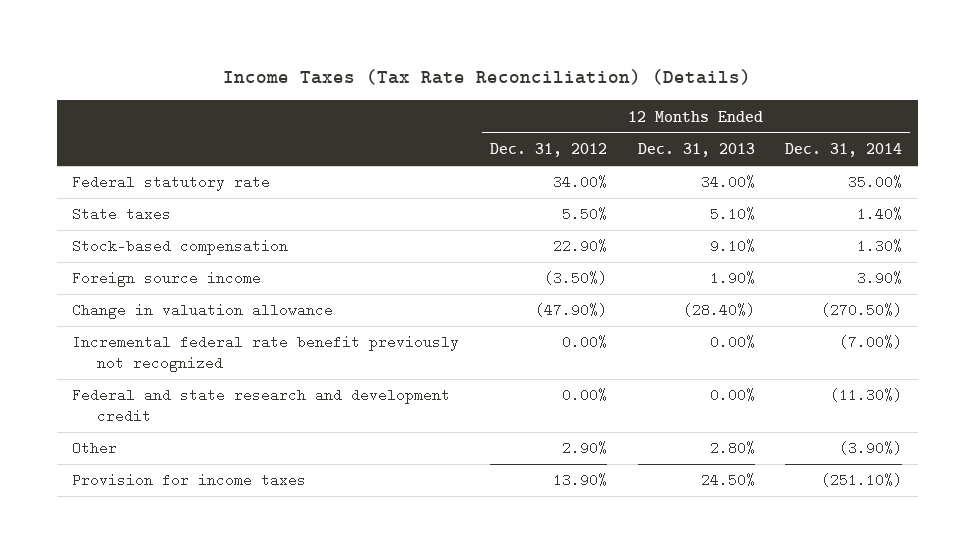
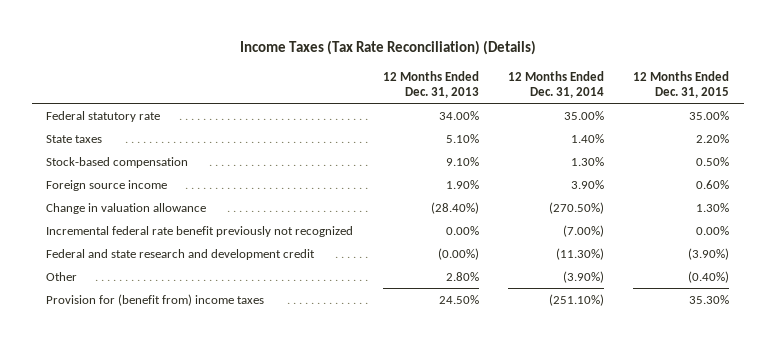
[489,143,607,158] Dec. 31, 2012 -> none
none -> [633,70,730,99] 12 Months Ended Dec. 31, 2015
[709,388,755,403] 0.00% -> [437,247,479,260] (0.00%)
[72,473,307,488] Provision for income taxes -> [46,293,265,306] Provision for (benefit from) income taxes

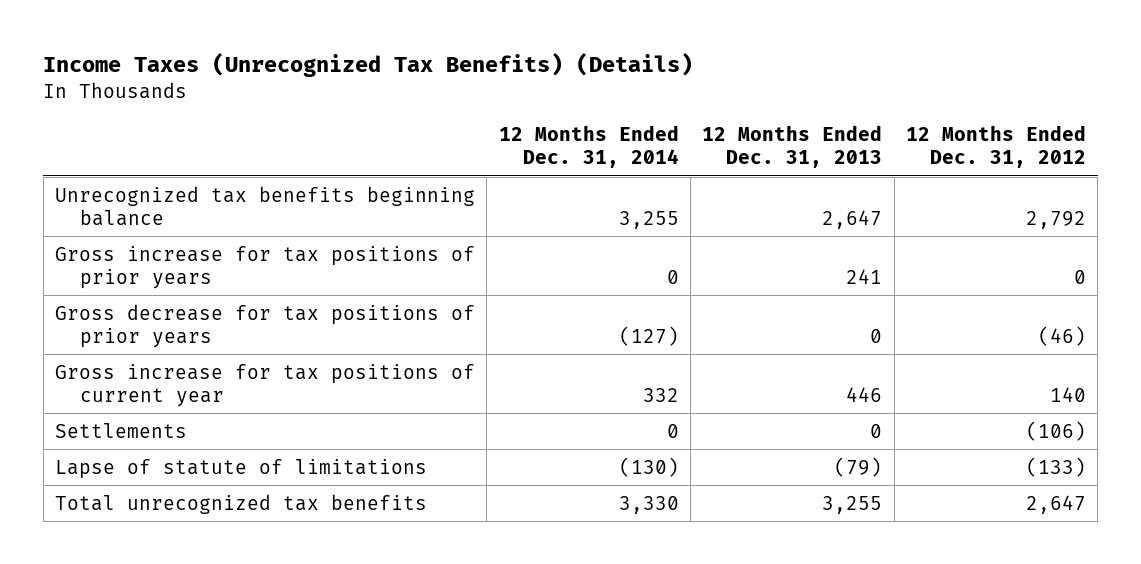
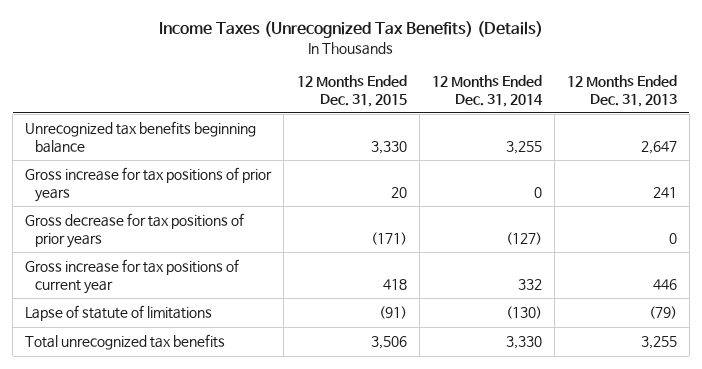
[905,125,1086,169] 12 Months Ended Dec. 31, 2012 -> none
none -> [296,74,407,107] 12 Months Ended Dec. 31, 2015
[55,422,188,438] Settlements -> none

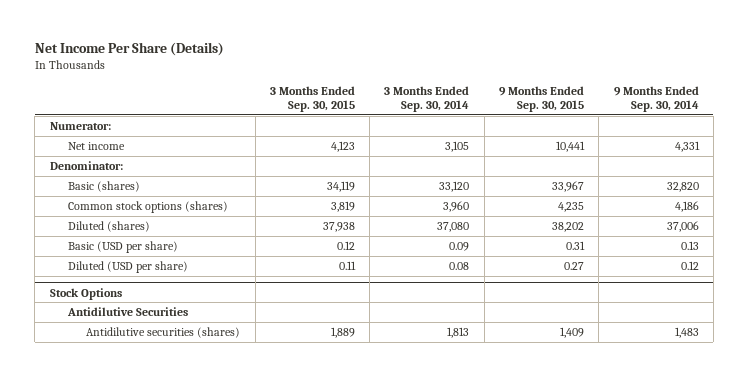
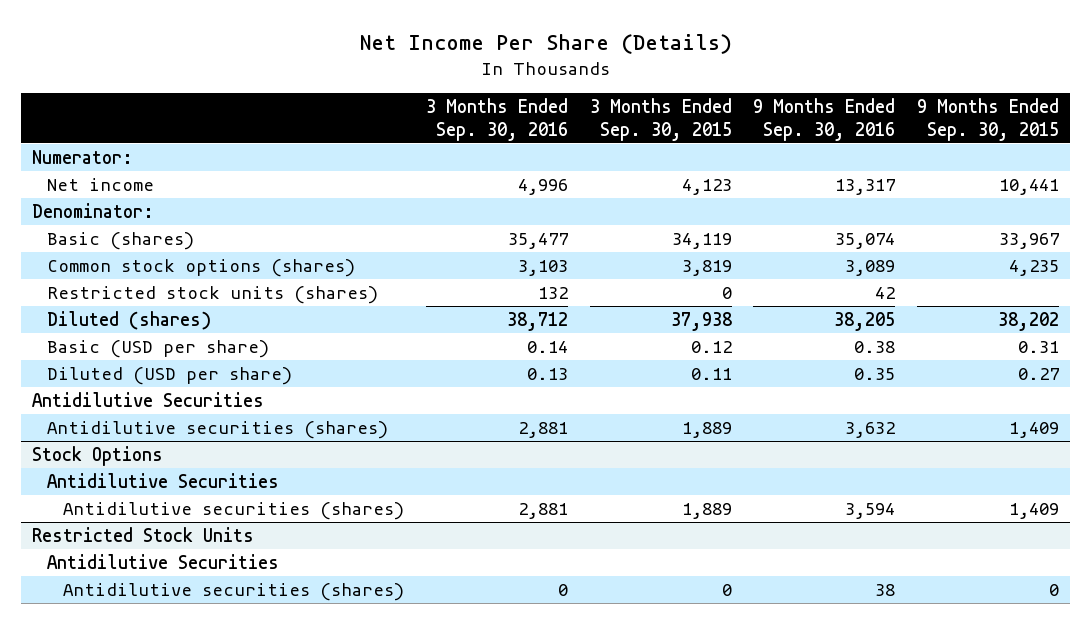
[384,86,470,112] 3 Months Ended Sep. 30, 2014 -> none
[613,86,699,112] 9 Months Ended Sep. 30, 2014 -> none
none -> [425,98,568,141] 3 Months Ended Sep. 30, 2016
none -> [753,98,896,141] 9 Months Ended Sep. 30, 2016
none -> [47,286,379,305] Restricted stock units (shares)
none -> [32,392,265,408] Antidilutive Securities
none -> [47,421,389,440] Antidilutive securities (shares)
none -> [32,527,255,543] Restricted Stock Units
none -> [47,554,280,570] Antidilutive Securities
none -> [62,583,404,602] Antidilutive securities (shares)

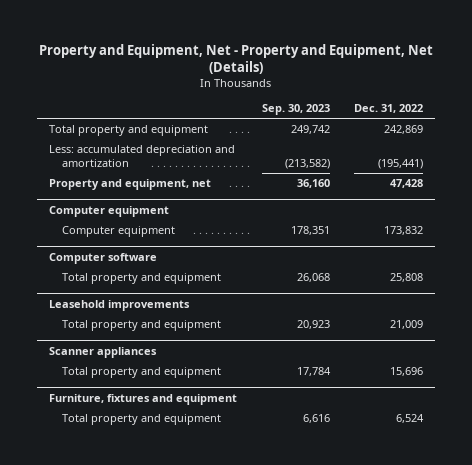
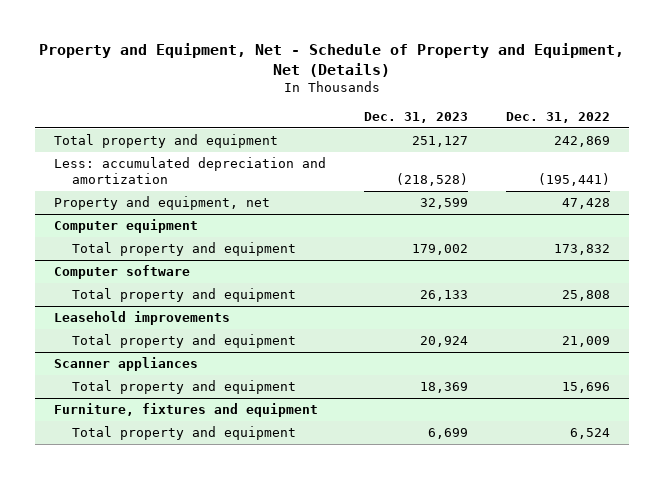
[39,43,434,74] Property and Equipment, Net - Property and Equipment, Net (Details) -> [38,43,624,77] Property and Equipment, Net - Schedule of Property and Equipment, Net (Details)
[261,104,330,116] Sep. 30, 2023 -> none
none -> [363,111,468,123] Dec. 31, 2023
[62,226,176,238] Computer equipment -> [71,242,296,257] Total property and equipment

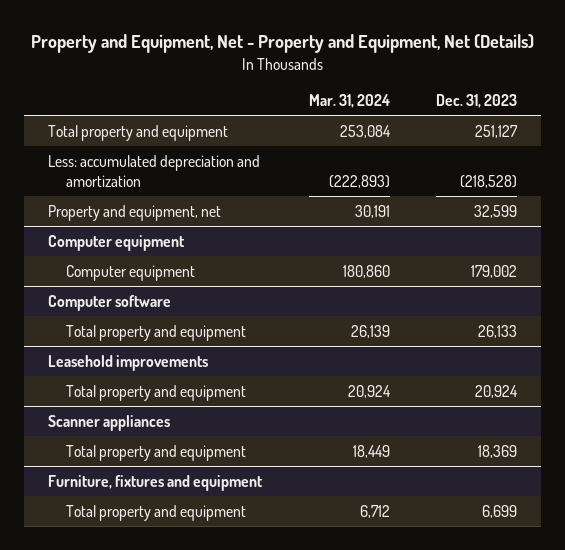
[38,43,624,77] Property and Equipment, Net - Schedule of Property and Equipment, Net (Details) -> [30,34,534,54] Property and Equipment, Net - Property and Equipment, Net (Details)
[505,111,610,123] Dec. 31, 2022 -> none
none -> [308,94,390,109] Mar. 31, 2024
[71,242,296,257] Total property and equipment -> [66,264,196,281] Computer equipment

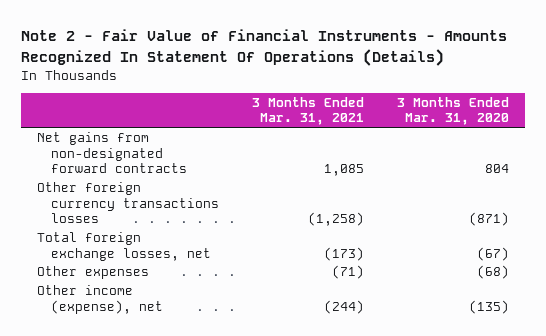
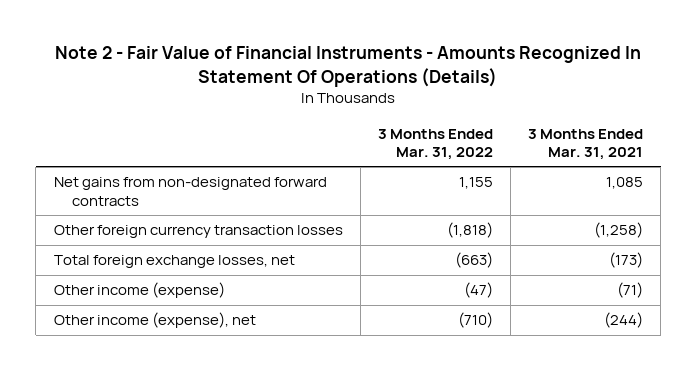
[396,96,509,126] 3 Months Ended Mar. 31, 2020 -> none
none -> [377,128,493,160] 3 Months Ended Mar. 31, 2022
[37,182,220,224] Other foreign currency transactions losses -> [53,225,343,239] Other foreign currency transaction losses
[37,266,150,280] Other expenses -> [53,282,225,299] Other income (expense)

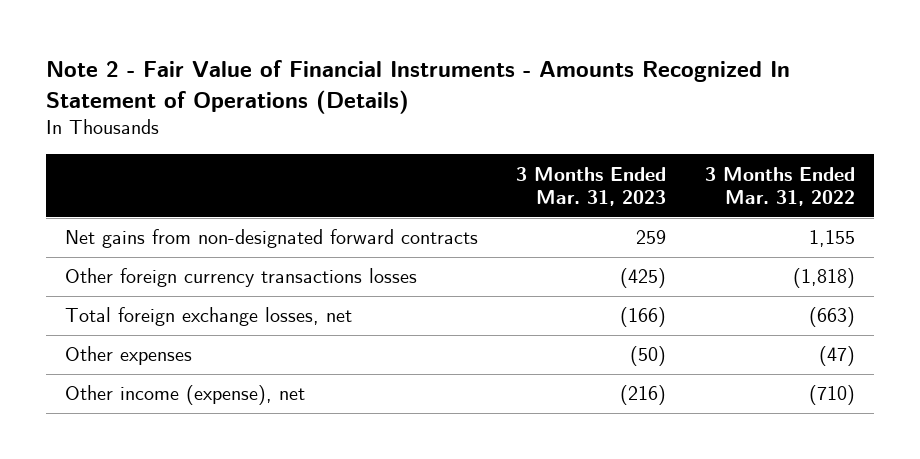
[55,46,642,87] Note 2 - Fair Value of Financial Instruments - Amounts Recognized In Statement Of Operations (Details) -> [45,59,790,114] Note 2 - Fair Value of Financial Instruments - Amounts Recognized In Statement of Operations (Details)
[528,128,644,160] 3 Months Ended Mar. 31, 2021 -> none
none -> [516,166,667,207] 3 Months Ended Mar. 31, 2023
[53,225,343,239] Other foreign currency transaction losses -> [65,268,418,288] Other foreign currency transactions losses
[53,282,225,299] Other income (expense) -> [65,346,193,366] Other expenses

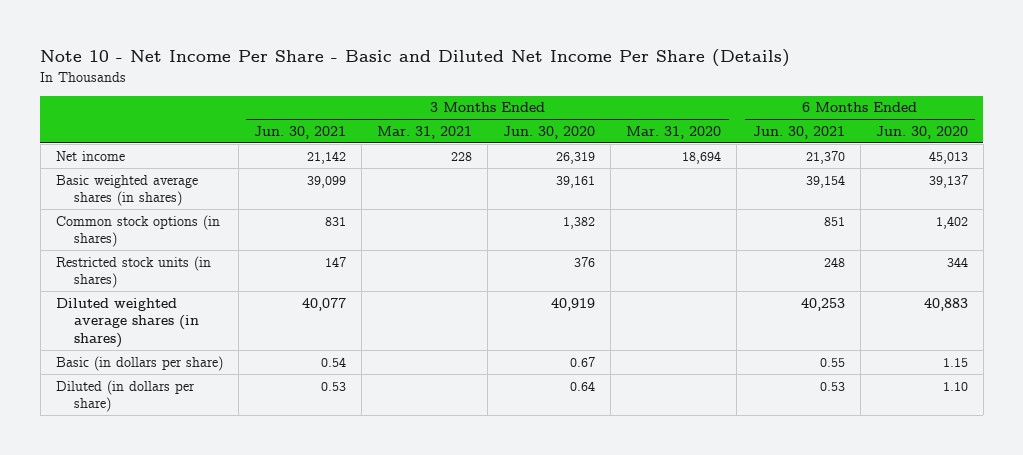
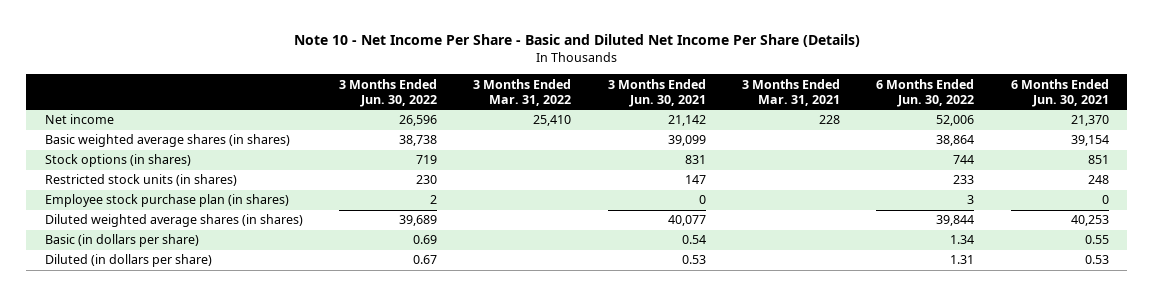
[503,125,596,139] Jun. 30, 2020 -> none
[626,125,722,139] Mar. 31, 2020 -> none
[875,125,968,139] Jun. 30, 2020 -> none
none -> [338,78,437,108] 3 Months Ended Jun. 30, 2022
none -> [473,78,572,107] 3 Months Ended Mar. 31, 2022
none -> [876,78,975,108] 6 Months Ended Jun. 30, 2022
[55,214,220,248] Common stock options (in shares) -> [44,154,191,168] Stock options (in shares)
none -> [44,194,289,208] Employee stock purchase plan (in shares)

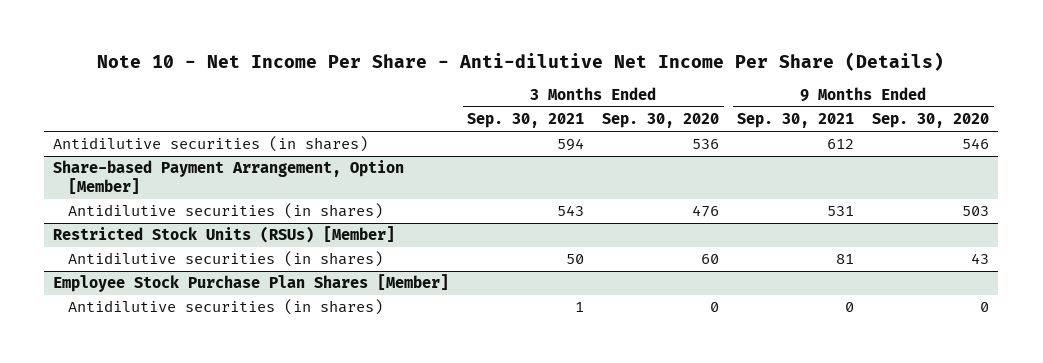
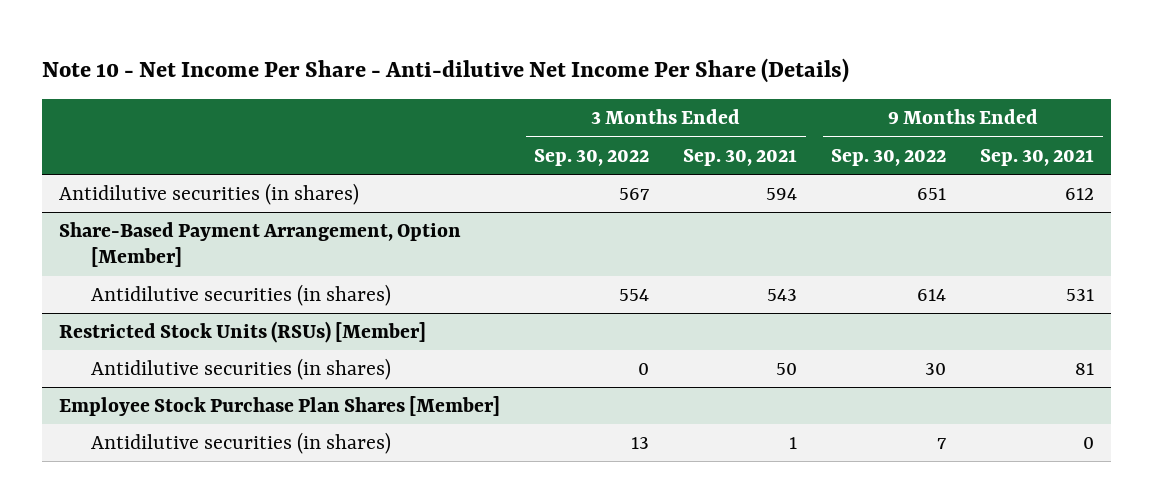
[602,113,720,129] Sep. 30, 2020 -> none
[872,113,990,129] Sep. 30, 2020 -> none
none -> [534,148,650,166] Sep. 30, 2022
none -> [831,148,947,166] Sep. 30, 2022
[53,160,405,195] Share-based Payment Arrangement, Option [Member] -> [59,222,462,268] Share-Based Payment Arrangement, Option [Member]

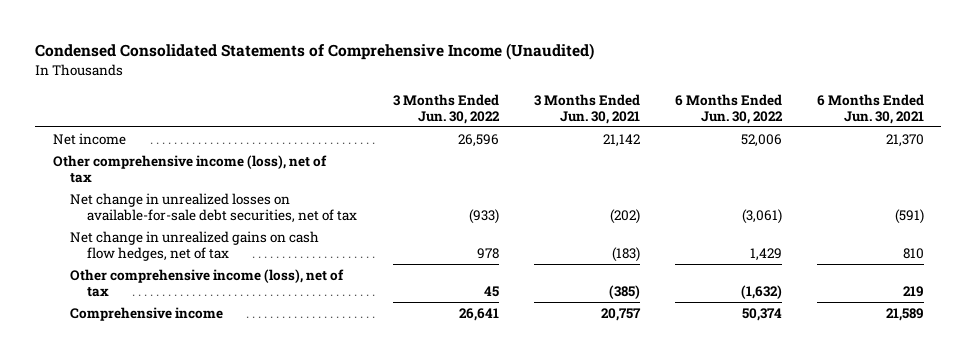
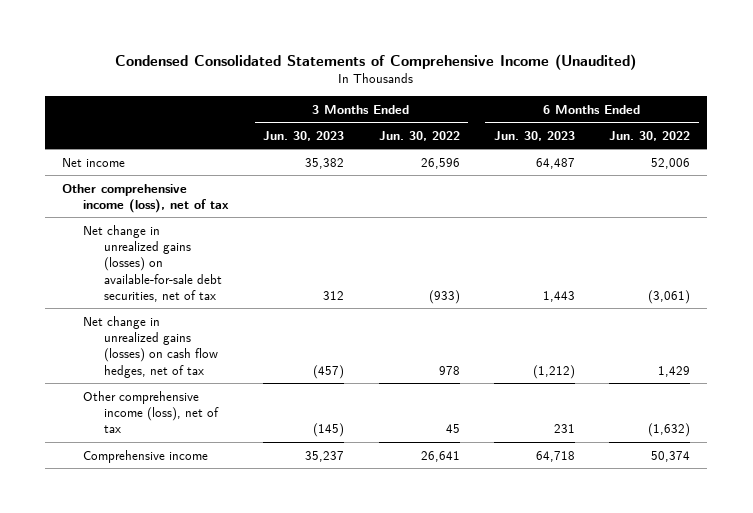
[533,93,640,124] 3 Months Ended Jun. 30, 2021 -> none
[816,93,924,124] 6 Months Ended Jun. 30, 2021 -> none
none -> [263,130,345,141] Jun. 30, 2023
none -> [493,130,575,141] Jun. 30, 2023
[70,192,358,224] Net change in unrealized losses on available-for-sale debt securities, net of tax -> [83,224,222,303] Net change in unrealized gains (losses) on available-for-sale debt securities, net of tax
[70,230,320,262] Net change in unrealized gains on cash flow hedges, net of tax -> [83,315,218,378] Net change in unrealized gains (losses) on cash flow hedges, net of tax

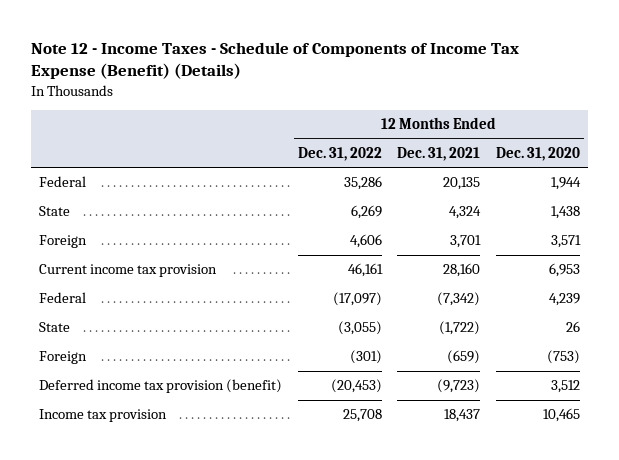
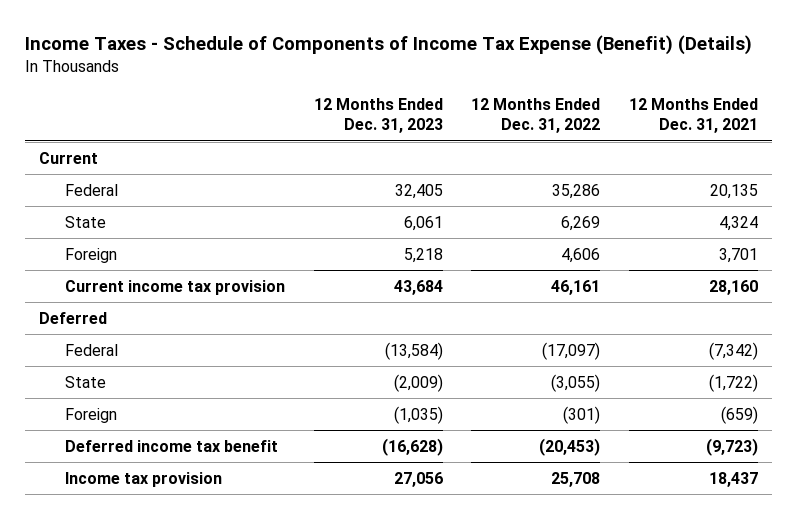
[31,41,520,80] Note 12 - Income Taxes - Schedule of Components of Income Tax Expense (Benefit) (Details) -> [25,35,753,56] Income Taxes - Schedule of Components of Income Tax Expense (Benefit) (Details)
[496,146,581,161] Dec. 31, 2020 -> none
none -> [313,98,443,134] 12 Months Ended Dec. 31, 2023
none -> [39,151,99,164] Current
none -> [39,311,108,324] Deferred
[39,379,283,394] Deferred income tax provision (benefit) -> [65,439,279,452] Deferred income tax benefit

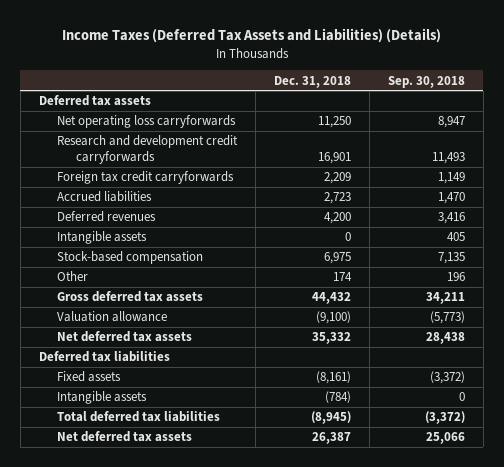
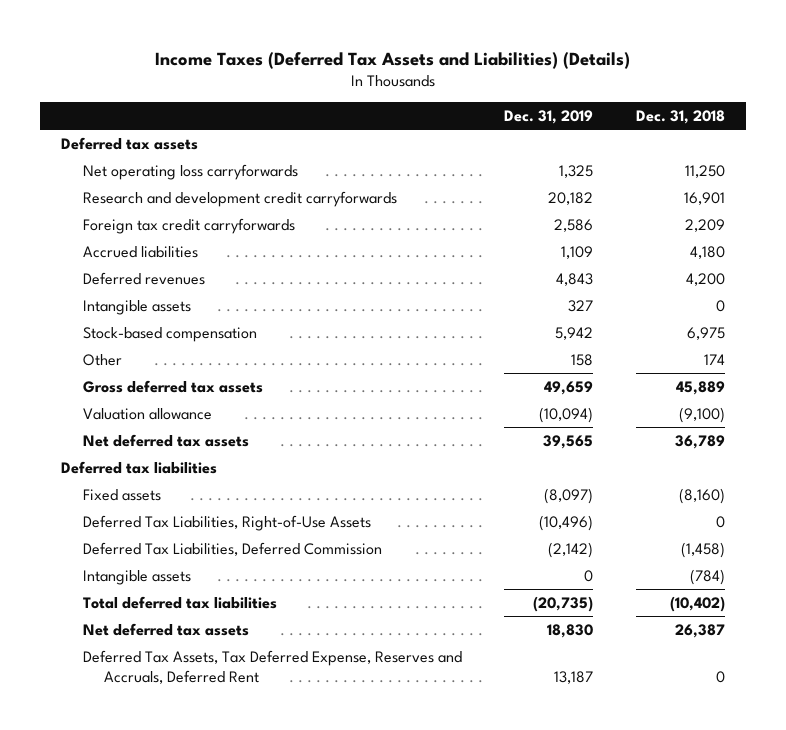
[387,75,465,88] Sep. 30, 2018 -> none
none -> [504,109,594,124] Dec. 31, 2019
[324,192,352,205] 2,723 -> [690,245,726,259] 4,180
[312,292,352,305] 44,432 -> [676,380,726,395] 45,889
[312,332,352,345] 35,332 -> [675,434,726,449] 36,789
[316,371,352,385] (8,161) -> [679,487,726,504] (8,160)
none -> [82,514,371,531] Deferred Tax Liabilities, Right-of-Use Assets
none -> [82,541,382,556] Deferred Tax Liabilities, Deferred Commission
[311,411,352,425] (8,945) -> [670,595,726,612] (10,402)
none -> [82,649,462,685] Deferred Tax Assets, Tax Deferred Expense, Reserves and Accruals, Deferred Rent

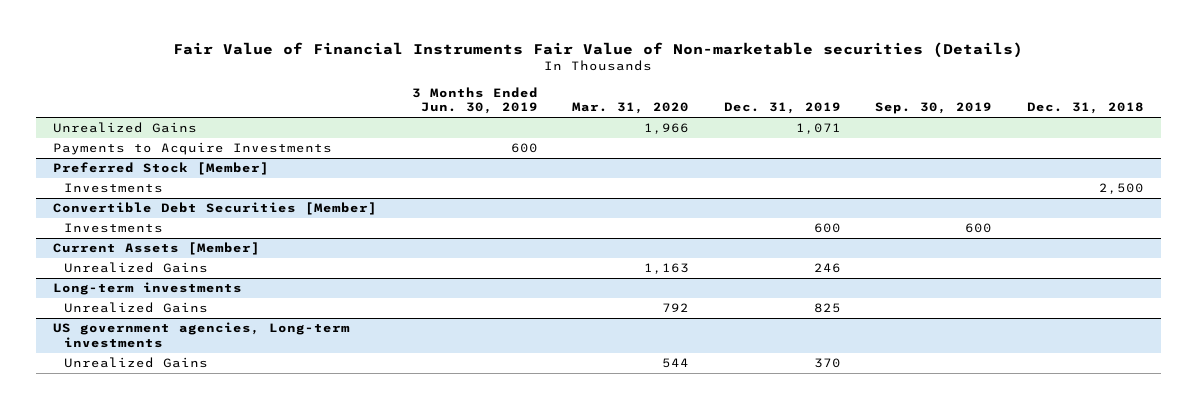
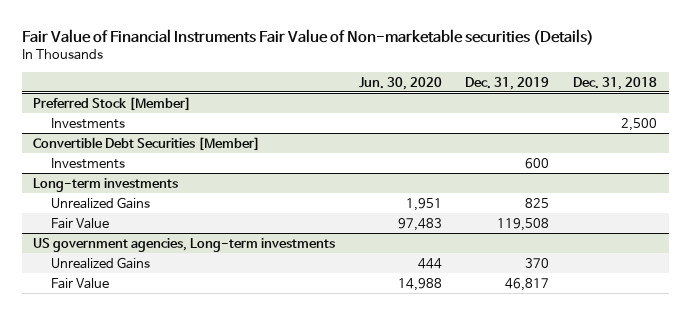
[411,86,538,115] 3 Months Ended Jun. 30, 2019 -> none
[572,102,690,115] Mar. 31, 2020 -> none
[875,102,993,115] Sep. 30, 2019 -> none
none -> [358,76,442,90] Jun. 30, 2020
[52,122,197,134] Unrealized Gains -> none
[52,142,332,156] Payments to Acquire Investments -> none
[52,242,260,256] Current Assets [Member] -> none
[63,262,208,274] Unrealized Gains -> none
none -> [51,217,110,229] Fair Value
none -> [51,277,110,289] Fair Value

